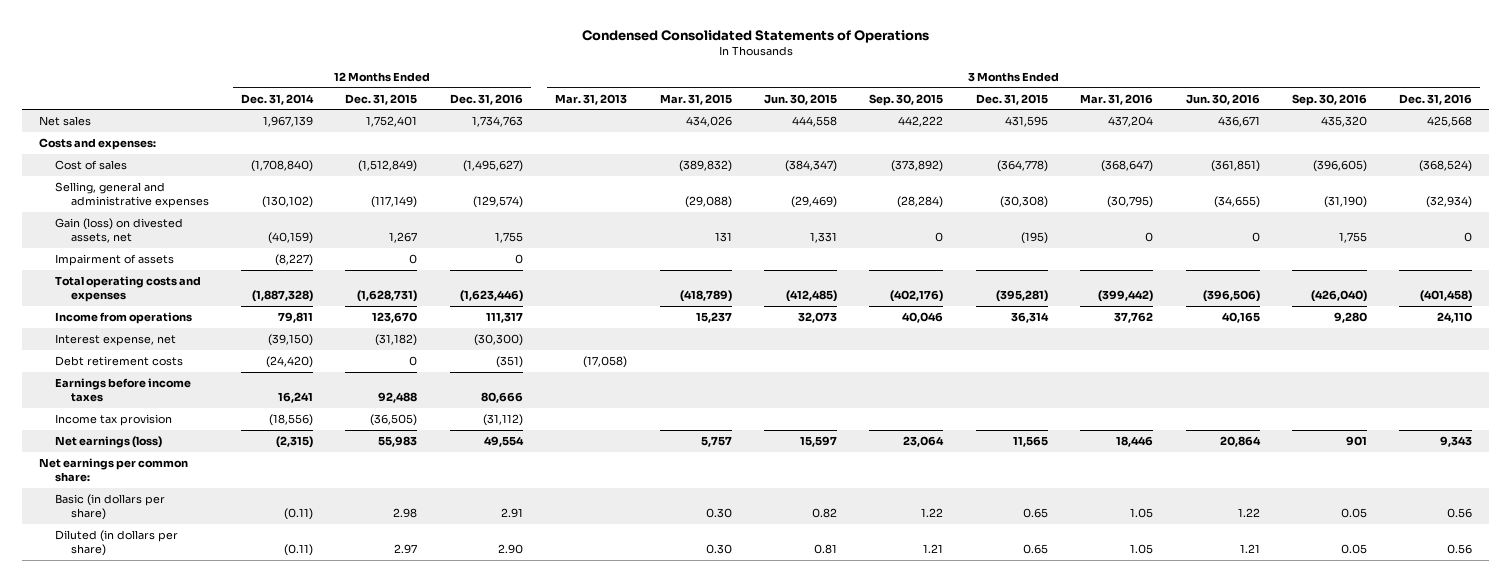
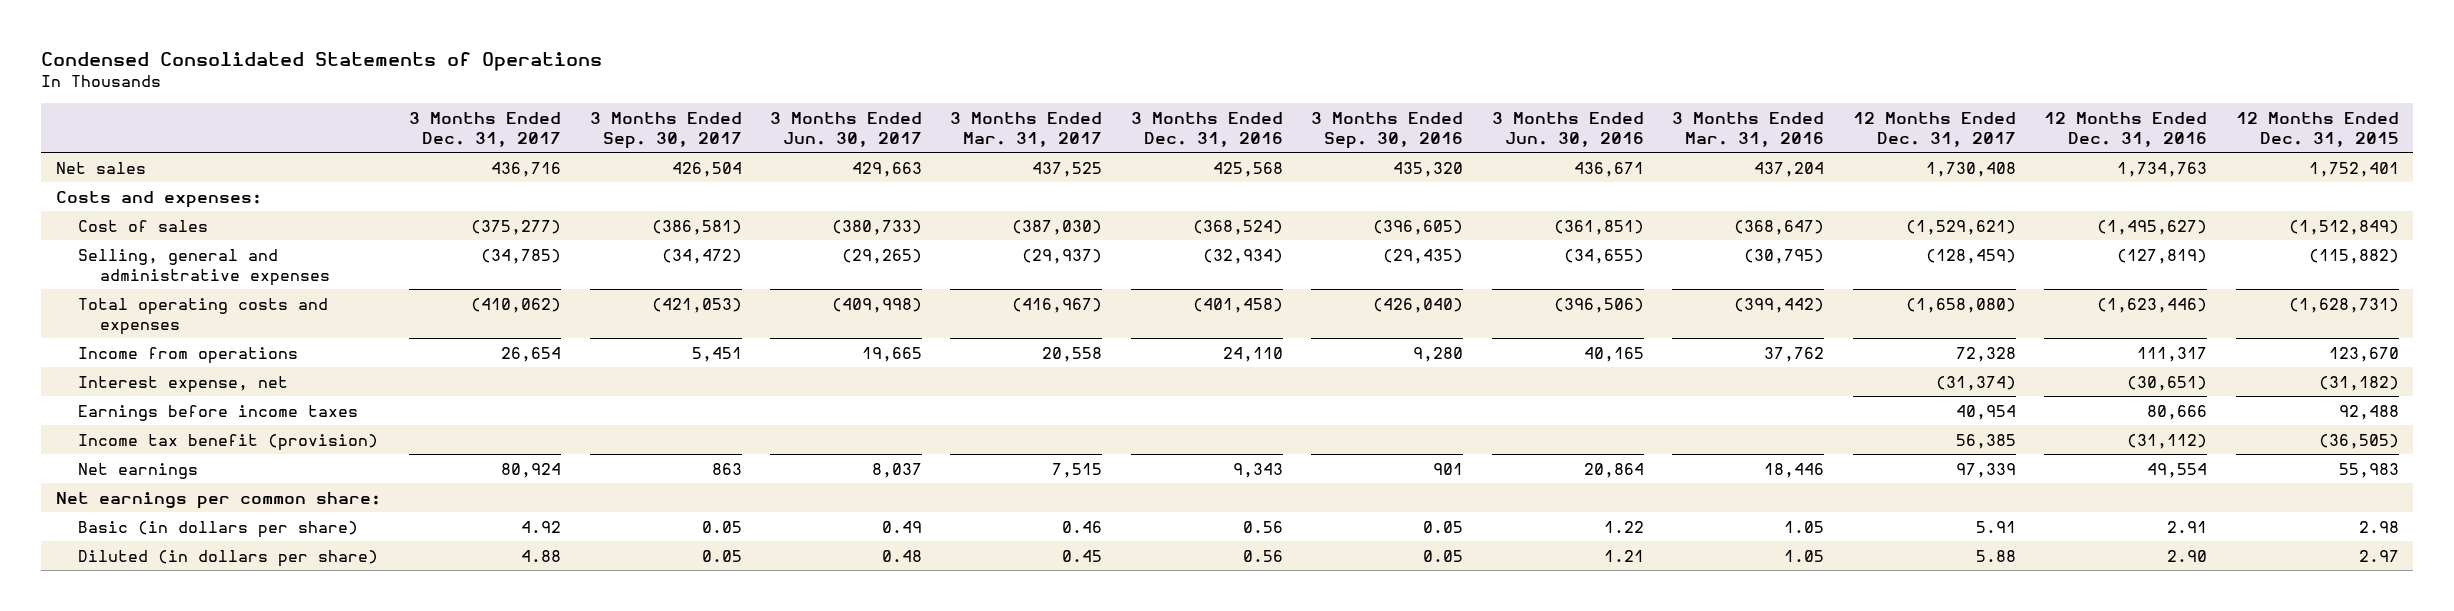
[241,93,315,105] Dec. 31, 2014 -> none
[555,93,628,105] Mar. 31, 2013 -> none
[659,93,732,105] Mar. 31, 2015 -> none
[764,93,838,105] Jun. 30, 2015 -> none
[869,93,944,106] Sep. 30, 2015 -> none
[975,93,1048,105] Dec. 31, 2015 -> none
none -> [409,111,562,147] 3 Months Ended Dec. 31, 2017
none -> [589,111,742,149] 3 Months Ended Sep. 30, 2017
none -> [770,111,923,147] 3 Months Ended Jun. 30, 2017
none -> [950,111,1103,147] 3 Months Ended Mar. 31, 2017
none -> [1852,111,2016,147] 12 Months Ended Dec. 31, 2017
[54,217,183,244] Gain (loss) on divested assets, net -> none
[54,253,174,266] Impairment of assets -> none
[371,196,418,209] (117,149) -> [2308,248,2399,264] (115,882)
[472,196,523,209] (129,574) -> [2117,248,2208,264] (127,819)
[1323,196,1367,209] (31,190) -> [1383,248,1464,264] (29,435)
[54,355,183,366] Debt retirement costs -> none
[473,333,523,346] (30,300) -> [2127,375,2208,391] (30,651)
[54,413,172,426] Income tax provision -> [77,433,378,451] Income tax benefit (provision)
[54,435,162,448] Net earnings (loss) -> [77,462,198,479] Net earnings

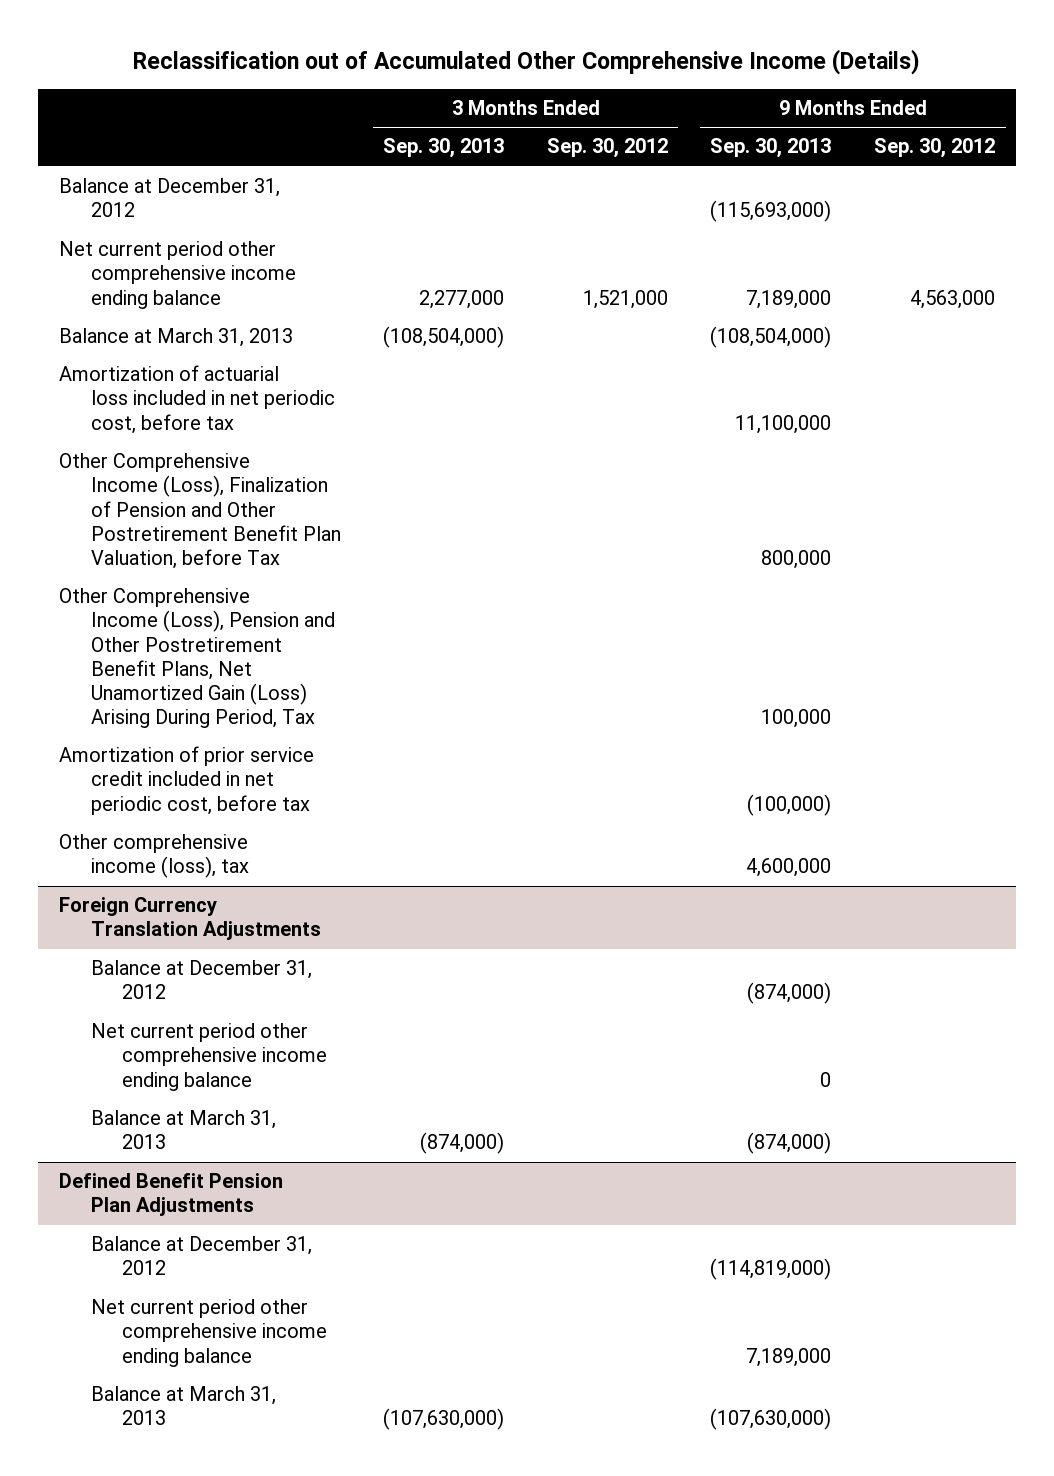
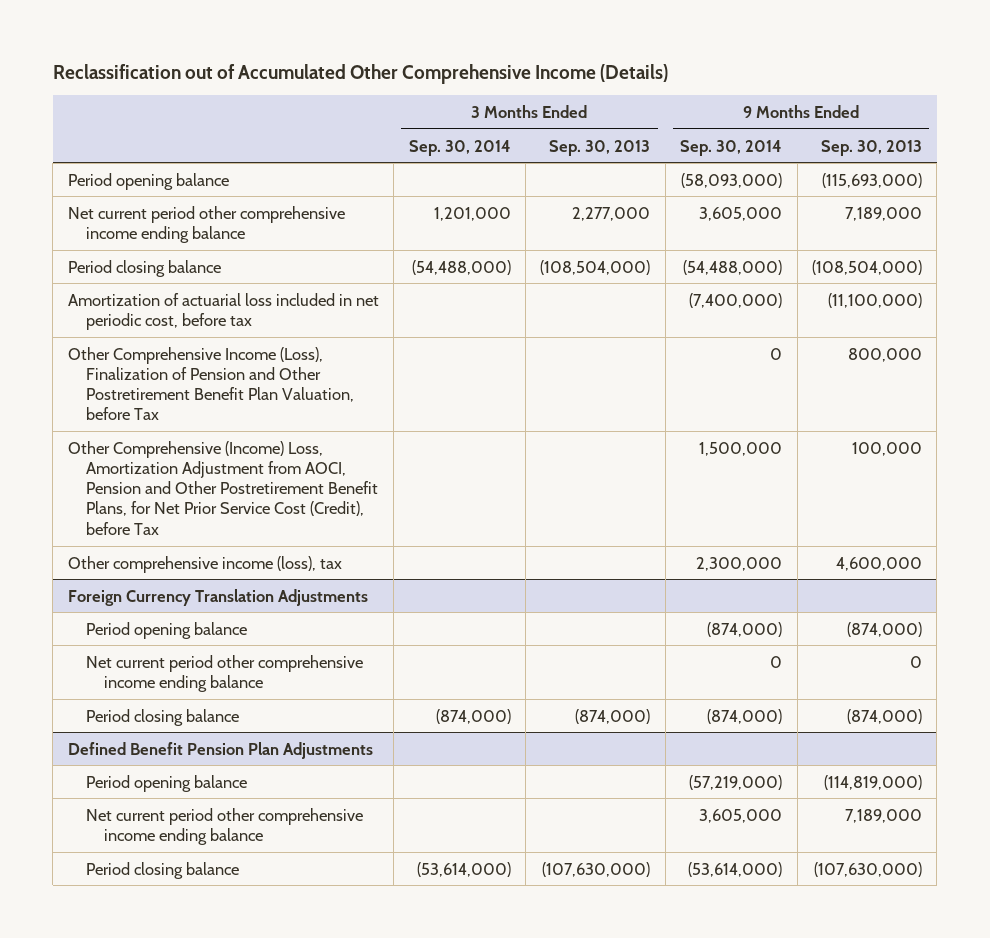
[546,138,668,159] Sep. 30, 2012 -> none
[873,138,995,159] Sep. 30, 2012 -> none
none -> [408,139,511,156] Sep. 30, 2014
none -> [680,139,783,156] Sep. 30, 2014
[58,178,280,218] Balance at December 31, 2012 -> [67,172,229,190] Period opening balance
[58,328,293,348] Balance at March 31, 2013 -> [67,259,221,277] Period closing balance
[735,414,832,434] 11,100,000 -> [828,292,923,308] (11,100,000)
[58,588,335,728] Other Comprehensive Income (Loss), Pension and Other Postretirement Benefit Plans, Net Unamortized Gain (Loss) Arising During Period, Tax -> none
[58,746,314,815] Amortization of prior service credit included in net periodic cost, before tax -> none
none -> [67,440,378,535] Other Comprehensive (Income) Loss, Amortization Adjustment from AOCI, Pension and Other Postretirement Benefit Plans, for Net Prior Service Cost (Credit), before Tax
[90,960,312,1000] Balance at December 31, 2012 -> [85,621,247,639] Period opening balance
[90,1110,276,1150] Balance at March 31, 2013 -> [85,708,239,726] Period closing balance
[90,1236,312,1276] Balance at December 31, 2012 -> [85,774,247,792] Period opening balance
[90,1386,276,1426] Balance at March 31, 2013 -> [85,861,239,879] Period closing balance

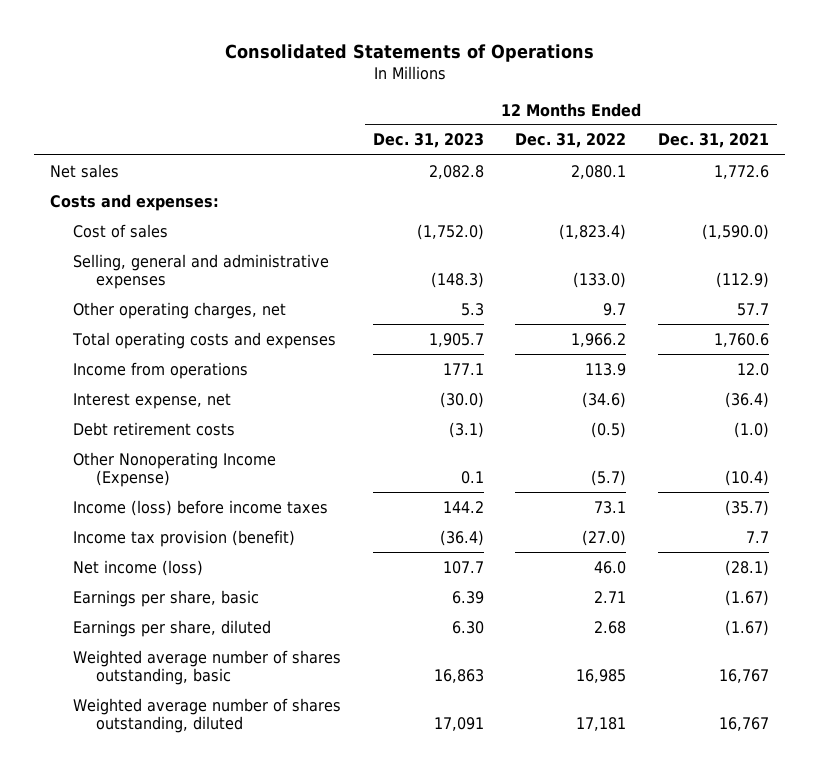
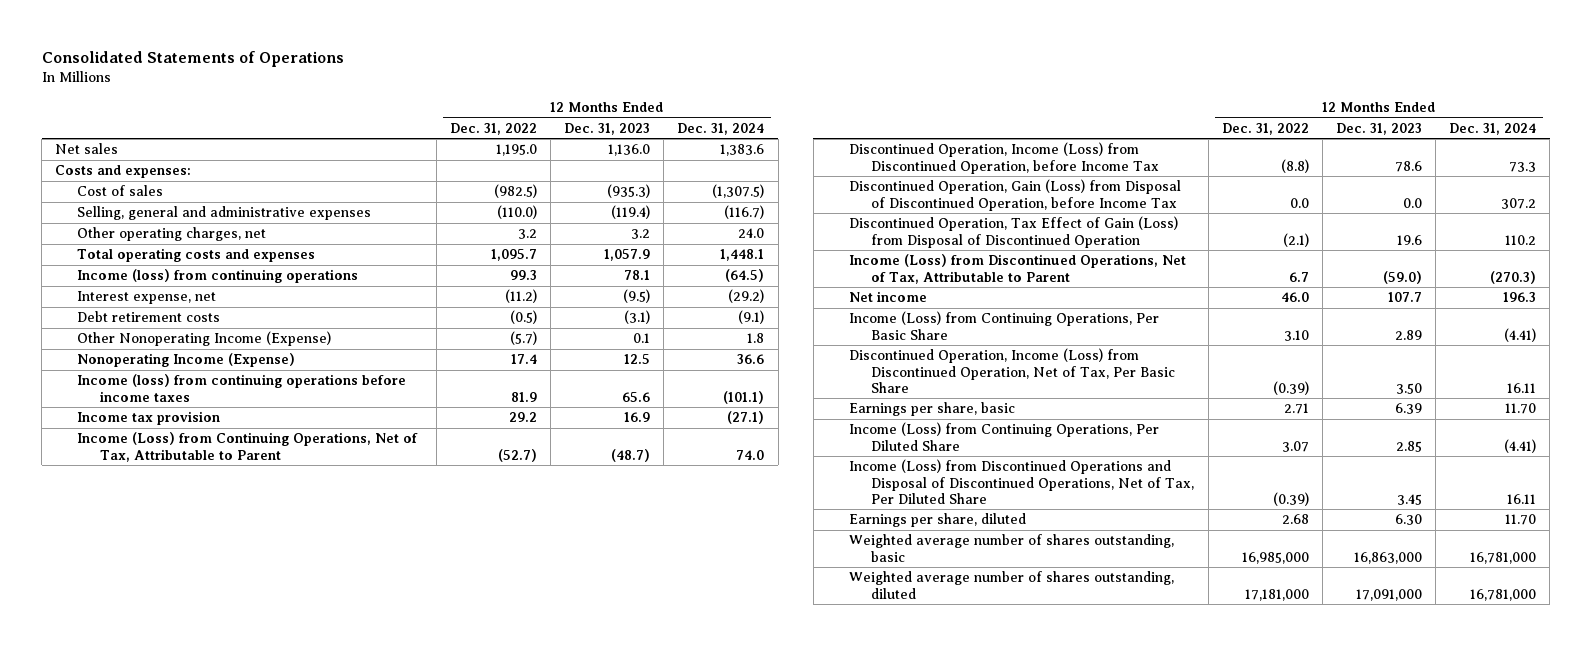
[657,133,769,149] Dec. 31, 2021 -> none
none -> [677,122,765,135] Dec. 31, 2024
[428,164,484,179] 2,082.8 -> [608,144,651,157] 1,136.0
[571,164,627,179] 2,080.1 -> [495,144,537,157] 1,195.0
[416,223,484,240] (1,752.0) -> [607,184,651,199] (935.3)
[559,223,627,240] (1,823.4) -> [493,184,537,199] (982.5)
[430,271,484,288] (148.3) -> [611,205,651,220] (119.4)
[573,271,627,288] (133.0) -> [496,205,537,220] (110.0)
[460,302,484,316] 5.3 -> [631,229,651,240] 3.2
[603,302,627,316] 9.7 -> [517,229,537,240] 3.2
[428,332,484,347] 1,905.7 -> [604,249,651,262] 1,057.9
[571,332,627,347] 1,966.2 -> [490,249,537,262] 1,095.7
[72,361,248,379] Income from operations -> [77,269,359,284] Income (loss) from continuing operations
[442,362,484,375] 177.1 -> [624,270,651,281] 78.1
[585,362,627,376] 113.9 -> [509,270,537,281] 99.3
[439,391,484,408] (30.0) -> [623,289,651,304] (9.5)
[582,391,627,408] (34.6) -> [504,289,537,304] (11.2)
none -> [77,353,296,368] Nonoperating Income (Expense)
[72,499,328,516] Income (loss) before income taxes -> [77,374,407,402] Income (loss) from continuing operations before income taxes
[442,500,484,513] 144.2 -> [622,391,651,402] 65.6
[594,500,627,514] 73.1 -> [510,391,537,402] 81.9
[72,529,295,547] Income tax provision (benefit) -> [77,411,221,426] Income tax provision
[439,529,484,546] (36.4) -> [624,412,651,423] 16.9
[582,529,627,546] (27.0) -> [508,412,537,423] 29.2
none -> [77,432,419,462] Income (Loss) from Continuing Operations, Net of Tax, Attributable to Parent
none -> [849,142,1160,174] Discontinued Operation, Income (Loss) from Discontinued Operation, before Income Tax
none -> [849,179,1182,211] Discontinued Operation, Gain (Loss) from Disposal of Discontinued Operation, before Income Tax
none -> [849,216,1179,248] Discontinued Operation, Tax Effect of Gain (Loss) from Disposal of Discontinued Operation
none -> [849,254,1187,284] Income (Loss) from Discontinued Operations, Net of Tax, Attributable to Parent
[72,559,203,576] Net income (loss) -> [849,291,928,303] Net income
none -> [849,311,1160,340] Income (Loss) from Continuing Operations, Per Basic Share
none -> [849,348,1176,393] Discontinued Operation, Income (Loss) from Discontinued Operation, Net of Tax, Per Basic Share
none -> [849,422,1160,451] Income (Loss) from Continuing Operations, Per Diluted Share
none -> [849,459,1195,504] Income (Loss) from Discontinued Operations and Disposal of Discontinued Operations, Net of Tax, Per Diluted Share
[433,668,484,683] 16,863 -> [1353,551,1422,564] 16,863,000
[576,668,627,683] 16,985 -> [1241,551,1309,564] 16,985,000
[433,716,484,731] 17,091 -> [1355,588,1422,601] 17,091,000
[576,716,627,731] 17,181 -> [1244,588,1309,601] 17,181,000

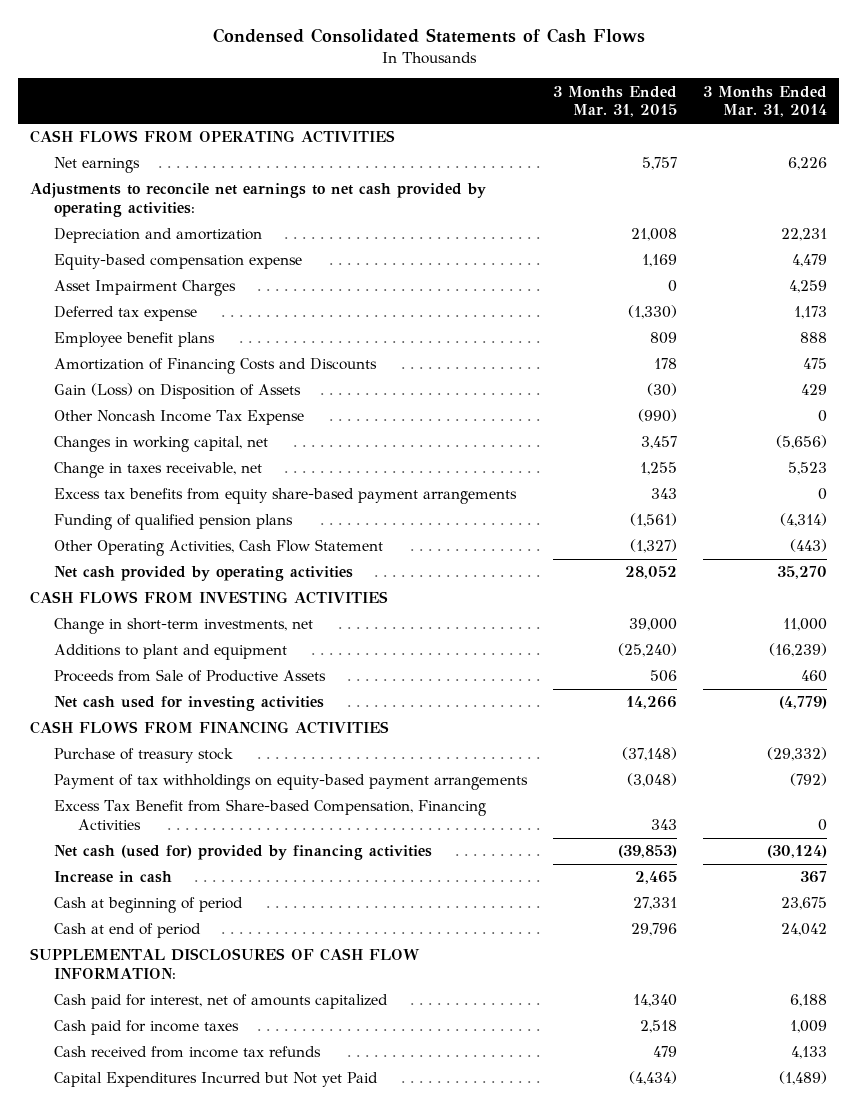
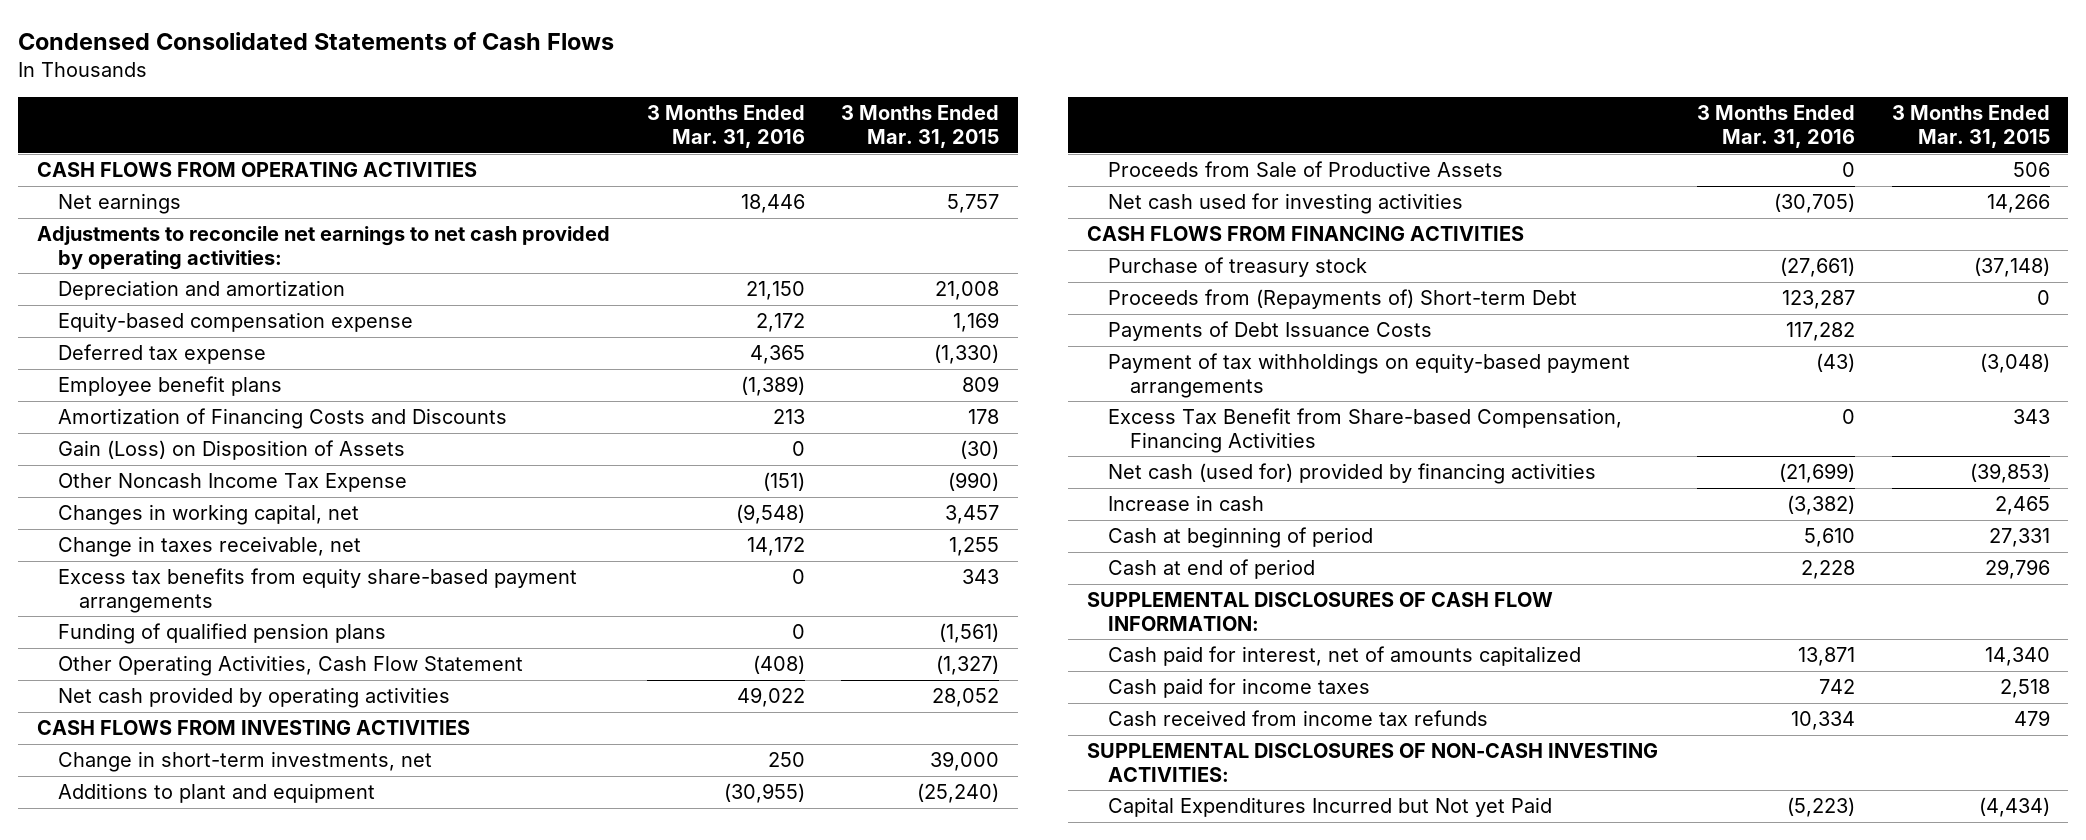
[702,85,827,118] 3 Months Ended Mar. 31, 2014 -> none
none -> [646,105,805,149] 3 Months Ended Mar. 31, 2016
[54,280,237,297] Asset Impairment Charges -> none
none -> [1108,289,1578,310] Proceeds from (Repayments of) Short-term Debt
none -> [1108,321,1433,342] Payments of Debt Issuance Costs
none -> [1086,743,1658,782] SUPPLEMENTAL DISCLOSURES OF NON-CASH INVESTING ACTIVITIES:

